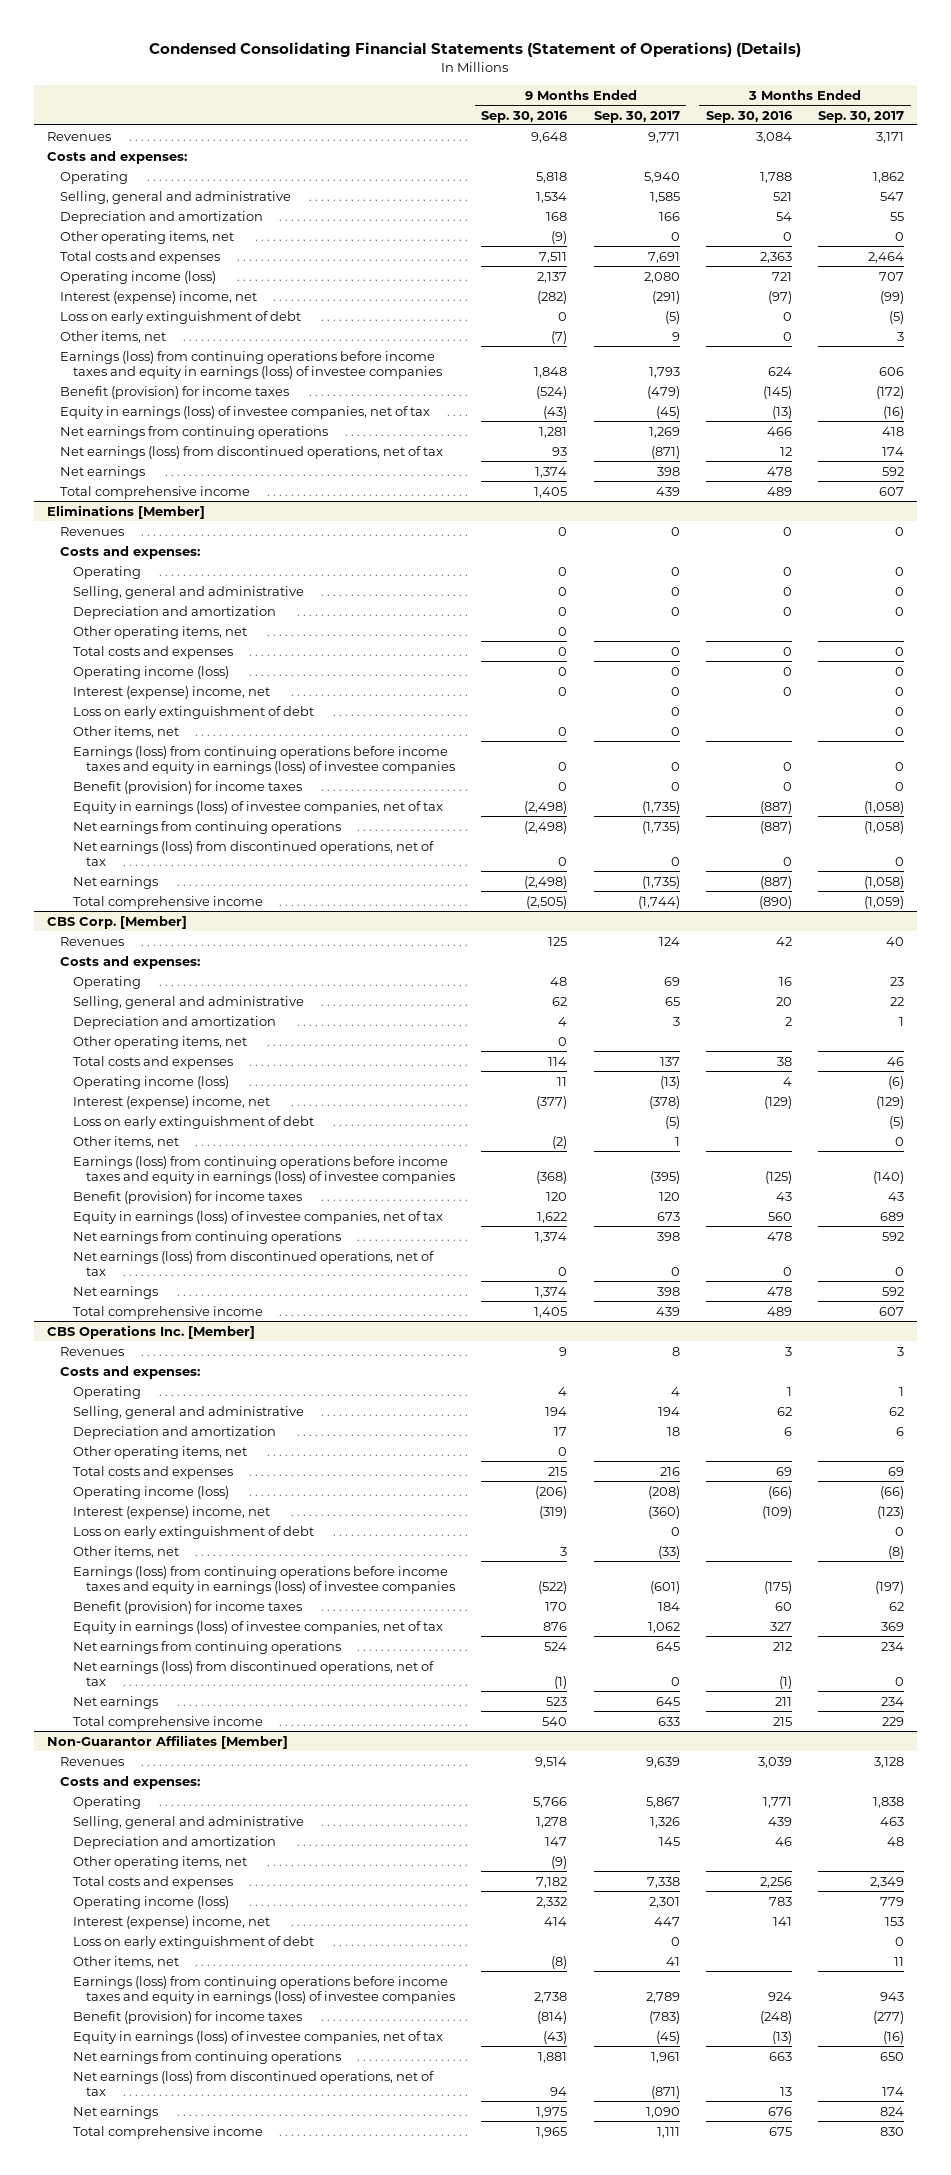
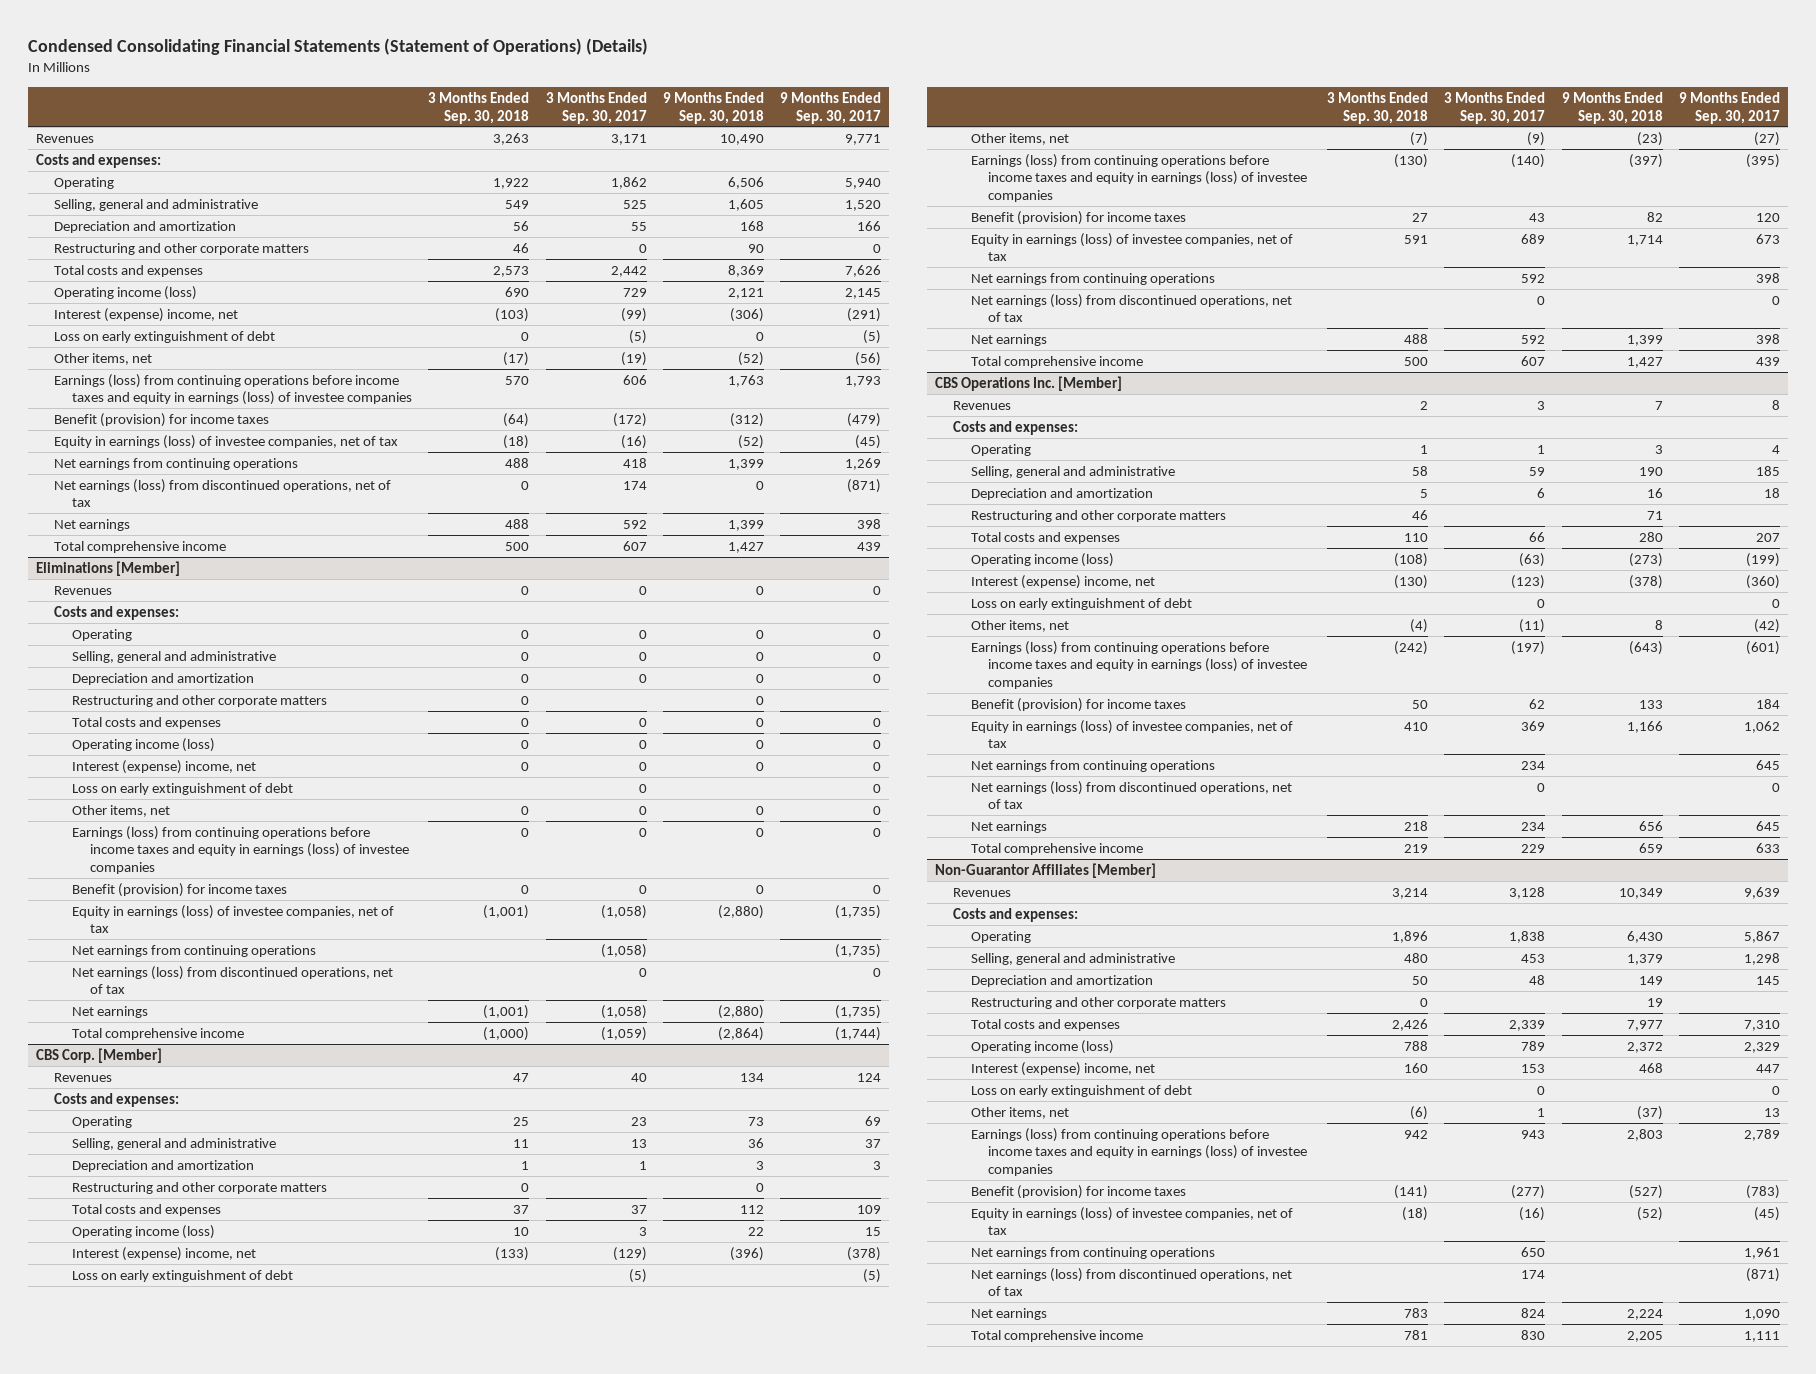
[481,110,569,123] Sep. 30, 2016 -> none
[705,110,793,123] Sep. 30, 2016 -> none
none -> [428,92,530,124] 3 Months Ended Sep. 30, 2018
none -> [662,92,764,124] 9 Months Ended Sep. 30, 2018
[649,191,680,203] 1,585 -> [845,199,882,211] 1,520
[880,191,905,201] 547 -> [622,199,647,209] 525
[60,230,235,244] Other operating items, net -> none
none -> [54,242,310,255] Restructuring and other corporate matters
[647,251,680,263] 7,691 -> [845,264,882,277] 7,626
[868,251,905,263] 2,464 -> [610,265,647,277] 2,442
[643,271,680,283] 2,080 -> [845,287,882,299] 2,145
[879,271,905,281] 707 -> [622,287,647,297] 729
[671,331,680,341] 9 -> [855,351,882,366] (56)
[897,331,905,341] 3 -> [620,351,647,366] (19)
[73,625,248,639] Other operating items, net -> none
none -> [71,694,327,707] Restructuring and other corporate matters
[664,996,680,1006] 65 -> [865,1138,882,1148] 37
[890,996,905,1006] 22 -> [630,1138,647,1148] 13
[73,1035,248,1049] Other operating items, net -> none
none -> [71,1181,327,1194] Restructuring and other corporate matters
[659,1056,680,1066] 137 -> [857,1204,882,1214] 109
[887,1056,905,1066] 46 -> [630,1204,647,1214] 37
[659,1075,680,1089] (13) -> [865,1226,882,1236] 15
[888,1075,905,1089] (6) -> [638,1226,647,1236] 3
[674,1136,680,1146] 1 -> [1753,131,1780,146] (27)
[895,1136,905,1146] 0 -> [1527,131,1546,146] (9)
[657,1406,680,1416] 194 -> [1755,465,1780,476] 185
[889,1406,905,1416] 62 -> [1529,466,1546,476] 59
[73,1445,248,1459] Other operating items, net -> none
none -> [970,509,1226,522] Restructuring and other corporate matters
[659,1466,680,1476] 216 -> [1755,532,1780,542] 207
[888,1466,905,1476] 69 -> [1529,531,1546,542] 66
[647,1485,680,1499] (208) -> [1745,552,1780,567] (199)
[880,1485,905,1499] (66) -> [1519,552,1546,567] (63)
[657,1545,680,1559] (33) -> [1753,618,1780,633] (42)
[888,1545,905,1559] (8) -> [1519,618,1546,633] (11)
[649,1816,680,1828] 1,326 -> [1743,952,1780,965] 1,298
[880,1816,905,1826] 463 -> [1521,953,1546,963] 453
[73,1855,248,1869] Other operating items, net -> none
none -> [970,996,1226,1009] Restructuring and other corporate matters
[646,1876,680,1888] 7,338 -> [1743,1019,1780,1031] 7,310
[870,1876,905,1888] 2,349 -> [1509,1019,1546,1031] 2,339
[648,1896,680,1908] 2,301 -> [1743,1041,1780,1053] 2,329
[880,1896,905,1906] 779 -> [1521,1040,1546,1051] 789
[665,1956,680,1966] 41 -> [1763,1107,1780,1117] 13
[894,1956,905,1966] 11 -> [1537,1107,1546,1117] 1

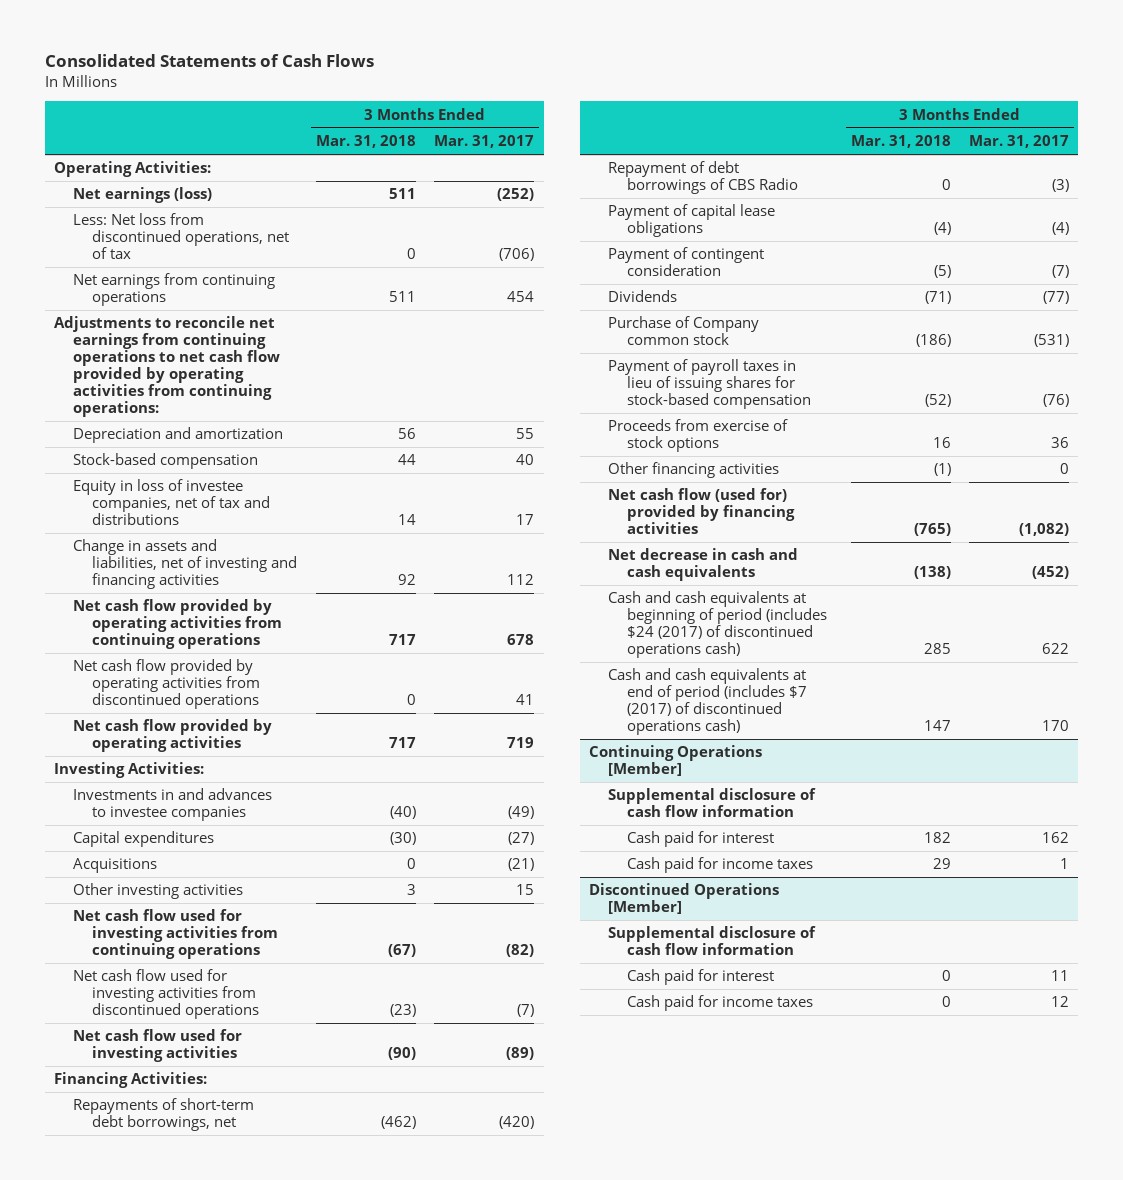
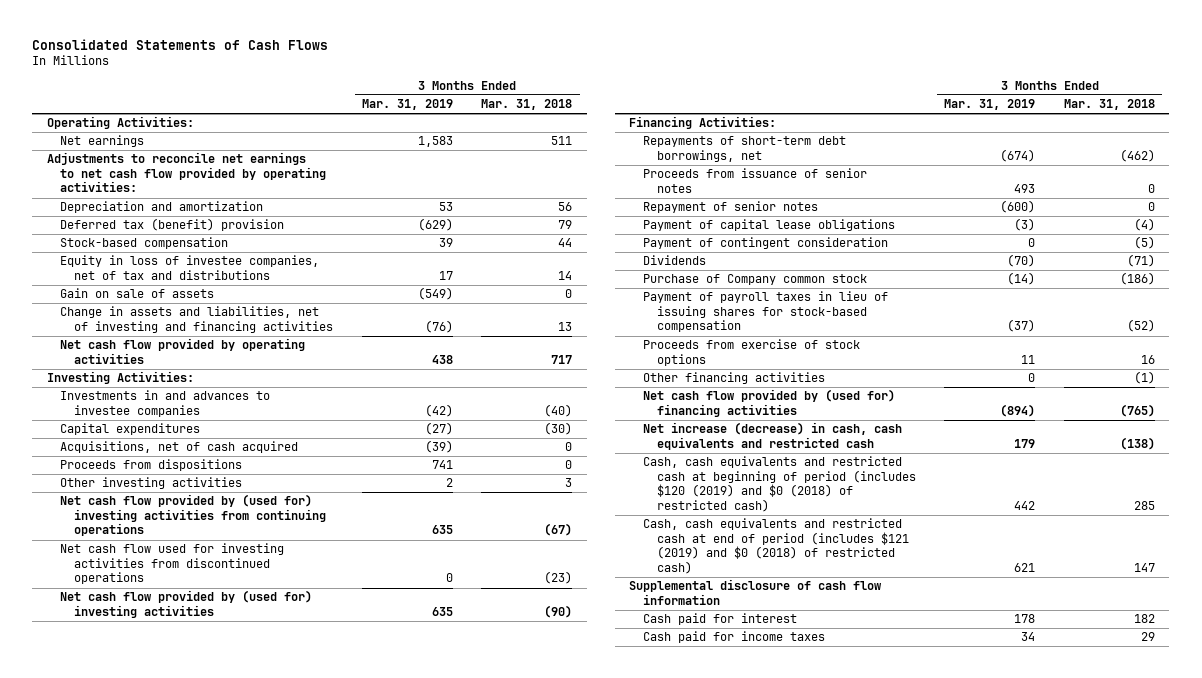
[434,135,535,149] Mar. 31, 2017 -> none
none -> [361,99,453,111] Mar. 31, 2019
[73,213,290,260] Less: Net loss from discontinued operations, net of tax -> none
[73,273,276,307] Net earnings from continuing operations -> none
[73,187,213,204] Net earnings (loss) -> [60,135,145,148] Net earnings
[54,316,281,417] Adjustments to reconcile net earnings from continuing operations to net cash flow provided by operating activities from continuing operations: -> [46,152,327,193] Adjustments to reconcile net earnings to net cash flow provided by operating activities:
none -> [60,218,285,232] Deferred tax (benefit) provision
[73,599,283,650] Net cash flow provided by operating activities from continuing operations -> none
[73,659,261,710] Net cash flow provided by operating activities from discontinued operations -> none
none -> [60,288,215,299] Gain on sale of assets
[397,574,416,586] 92 -> [558,321,573,331] 13
[73,858,158,874] Acquisitions -> [60,441,299,454] Acquisitions, net of cash acquired
none -> [60,459,243,472] Proceeds from dispositions
[73,909,279,960] Net cash flow used for investing activities from continuing operations -> [60,494,327,537] Net cash flow provided by (used for) investing activities from continuing operations
[73,1029,243,1063] Net cash flow used for investing activities -> [60,590,313,618] Net cash flow provided by (used for) investing activities
[608,161,799,195] Repayment of debt borrowings of CBS Radio -> none
none -> [642,168,867,193] Proceeds from issuance of senior notes
none -> [642,201,818,214] Repayment of senior notes
[589,745,763,777] Continuing Operations [Member] -> none
[608,488,796,535] Net cash flow (used for) provided by financing activities -> [642,389,895,417] Net cash flow provided by (used for) financing activities
[608,548,799,582] Net decrease in cash and cash equivalents -> [642,422,902,450] Net increase (decrease) in cash, cash equivalents and restricted cash
[608,591,828,658] Cash and cash equivalents at beginning of period (includes $24 (2017) of discontinued operations cash) -> [642,456,916,512] Cash, cash equivalents and restricted cash at beginning of period (includes $120 (2019) and $0 (2018) of restricted cash)
[608,668,808,735] Cash and cash equivalents at end of period (includes $7 (2017) of discontinued operations cash) -> [642,518,909,574] Cash, cash equivalents and restricted cash at end of period (includes $121 (2019) and $0 (2018) of restricted cash)
[589,883,780,915] Discontinued Operations [Member] -> none
[608,926,817,956] Supplemental disclosure of cash flow information -> none
[627,969,775,986] Cash paid for interest -> none
[627,995,814,1012] Cash paid for income taxes -> none

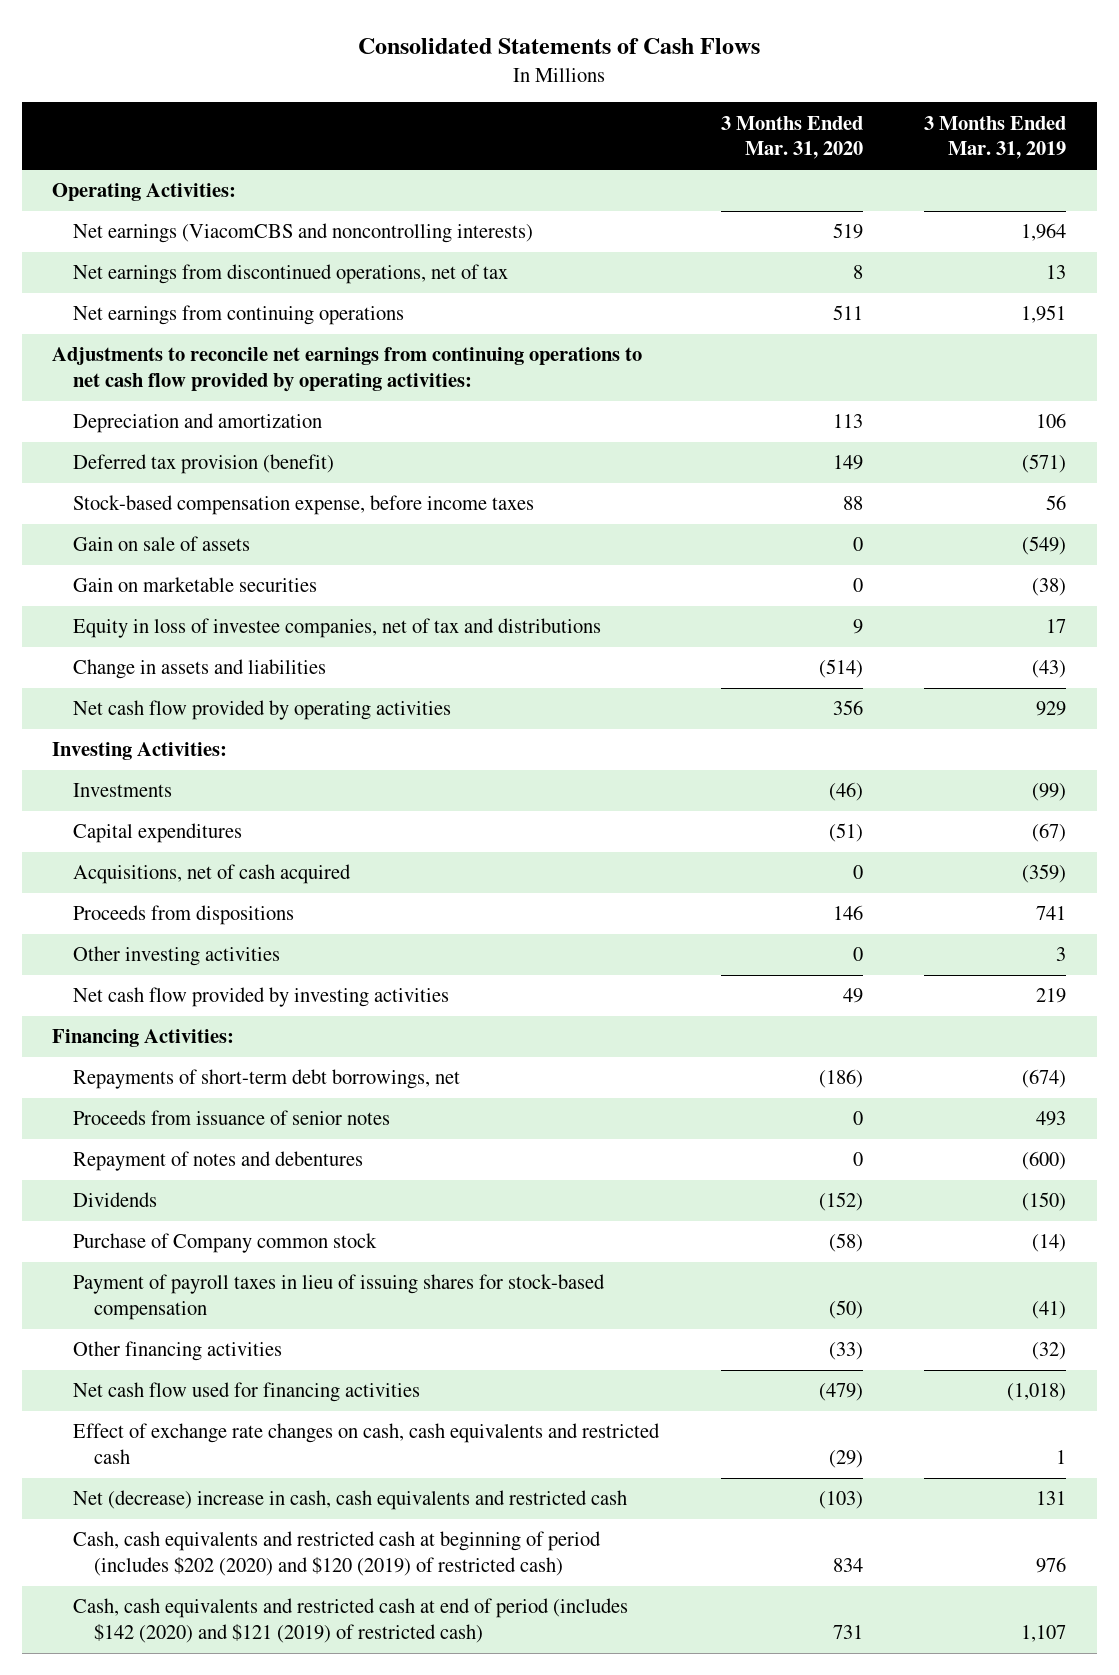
[481,99,573,111] Mar. 31, 2018 -> none
none -> [720,115,863,160] 3 Months Ended Mar. 31, 2020
[60,135,145,148] Net earnings -> none
none -> [73,223,534,244] Net earnings (ViacomCBS and noncontrolling interests)
none -> [73,264,509,285] Net earnings from discontinued operations, net of tax
none -> [73,305,405,326] Net earnings from continuing operations
[46,152,327,193] Adjustments to reconcile net earnings to net cash flow provided by operating activities: -> [52,347,643,393] Adjustments to reconcile net earnings from continuing operations to net cash flow provided by operating activities:
[438,202,453,212] 53 -> [1036,413,1067,429] 106
[60,218,285,232] Deferred tax (benefit) provision -> [73,454,335,475] Deferred tax provision (benefit)
[417,218,453,232] (629) -> [1022,454,1067,474] (571)
[60,237,229,250] Stock-based compensation -> [73,495,535,516] Stock-based compensation expense, before income taxes
[438,238,453,248] 39 -> [1046,495,1067,511] 56
none -> [73,577,318,593] Gain on marketable securities
[60,255,320,280] Equity in loss of investee companies, net of tax and distributions -> [73,618,602,639] Equity in loss of investee companies, net of tax and distributions
[60,306,334,333] Change in assets and liabilities, net of investing and financing activities -> [73,659,327,680] Change in assets and liabilities
[424,319,453,333] (76) -> [1032,660,1067,679] (43)
[431,354,453,364] 438 -> [1036,701,1067,717] 929
[60,390,271,417] Investments in and advances to investee companies -> none
none -> [73,783,173,798] Investments
[424,422,453,436] (27) -> [1032,823,1067,843] (67)
[424,440,453,454] (39) -> [1022,864,1067,884] (359)
[60,494,327,537] Net cash flow provided by (used for) investing activities from continuing operations -> none
[60,543,285,585] Net cash flow used for investing activities from discontinued operations -> none
[445,478,453,488] 2 -> [1056,947,1067,962] 3
[60,590,313,618] Net cash flow provided by (used for) investing activities -> [73,987,450,1008] Net cash flow provided by investing activities
[431,606,453,616] 635 -> [1036,988,1067,1004] 219
[642,219,895,232] Payment of capital lease obligations -> none
[642,237,888,250] Payment of contingent consideration -> none
[642,201,818,214] Repayment of senior notes -> [73,1151,364,1172] Repayment of notes and debentures
[1007,254,1036,268] (70) -> [1022,1192,1067,1212] (150)
[642,339,860,366] Proceeds from exercise of stock options -> none
[629,579,883,605] Supplemental disclosure of cash flow information -> none
[642,613,797,626] Cash paid for interest -> none
[642,631,825,644] Cash paid for income taxes -> none
[1007,319,1036,333] (37) -> [1032,1301,1067,1320] (41)
[1028,373,1036,383] 0 -> [1032,1342,1067,1361] (32)
[642,389,895,417] Net cash flow provided by (used for) financing activities -> [73,1382,421,1403] Net cash flow used for financing activities
[1000,403,1036,417] (894) -> [1007,1383,1067,1402] (1,018)
none -> [73,1423,661,1465] Effect of exchange rate changes on cash, cash equivalents and restricted cash
[642,422,902,450] Net increase (decrease) in cash, cash equivalents and restricted cash -> [73,1490,628,1511] Net (decrease) increase in cash, cash equivalents and restricted cash
[1014,438,1036,448] 179 -> [1036,1491,1067,1506] 131
[642,456,916,512] Cash, cash equivalents and restricted cash at beginning of period (includes $120 (2019) and $0 (2018) of restricted cash) -> [73,1531,602,1577] Cash, cash equivalents and restricted cash at beginning of period (includes $202 (2020) and $120 (2019) of restricted cash)
[1014,500,1036,510] 442 -> [1036,1557,1067,1574] 976
[642,518,909,574] Cash, cash equivalents and restricted cash at end of period (includes $121 (2019) and $0 (2018) of restricted cash) -> [73,1598,629,1644] Cash, cash equivalents and restricted cash at end of period (includes $142 (2020) and $121 (2019) of restricted cash)
[1014,562,1036,572] 621 -> [1021,1625,1067,1643] 1,107

